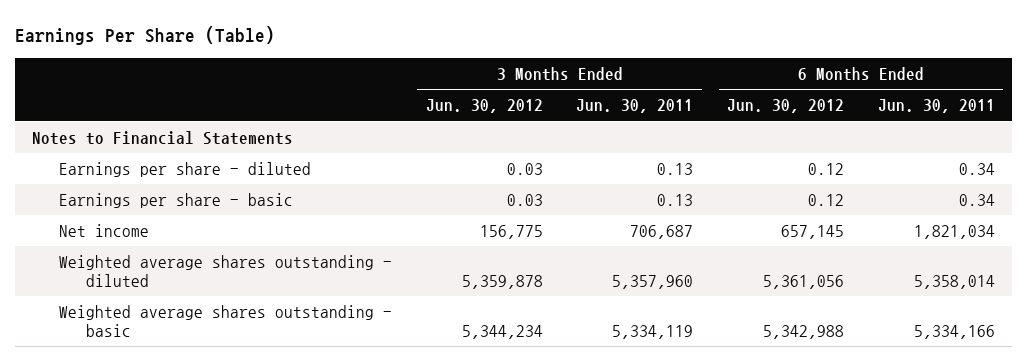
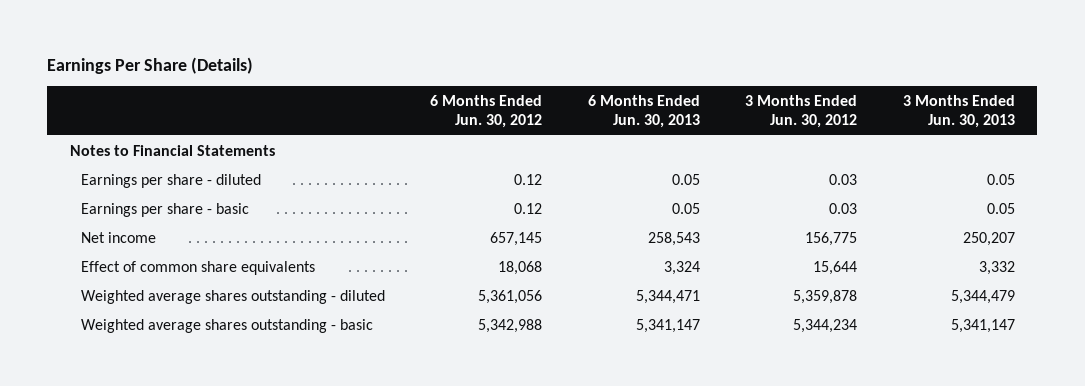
[15,26,276,46] Earnings Per Share (Table) -> [47,56,254,74] Earnings Per Share (Details)
[576,99,694,114] Jun. 30, 2011 -> none
[877,99,995,114] Jun. 30, 2011 -> none
none -> [587,94,700,129] 6 Months Ended Jun. 30, 2013
none -> [902,94,1015,129] 3 Months Ended Jun. 30, 2013
none -> [81,260,316,275] Effect of common share equivalents

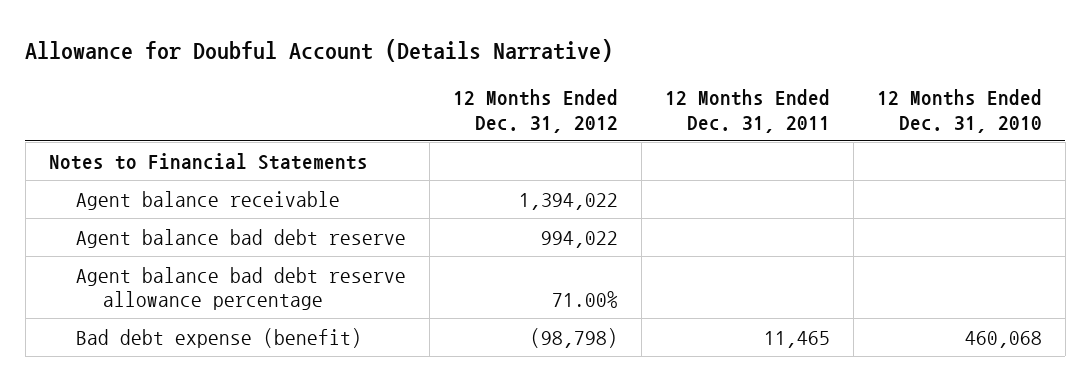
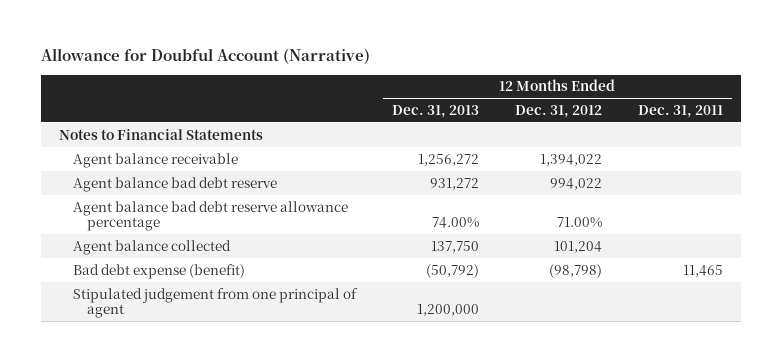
[25,38,614,62] Allowance for Doubful Account (Details Narrative) -> [40,48,370,65] Allowance for Doubful Account (Narrative)
[876,89,1042,133] 12 Months Ended Dec. 31, 2010 -> none
none -> [391,104,479,118] Dec. 31, 2013
none -> [72,239,231,255] Agent balance collected
none -> [72,287,358,319] Stipulated judgement from one principal of agent

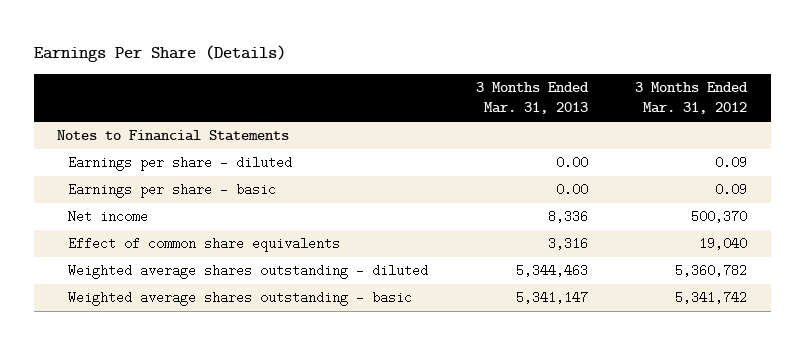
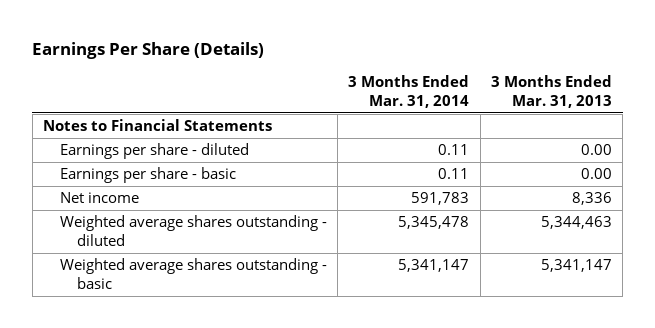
[634,82,748,115] 3 Months Ended Mar. 31, 2012 -> none
none -> [348,75,470,108] 3 Months Ended Mar. 31, 2014
[68,237,341,253] Effect of common share equivalents -> none

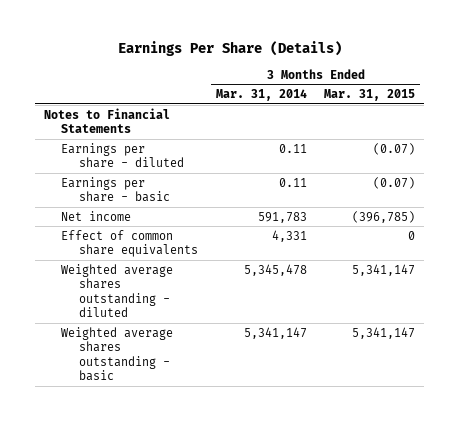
[491,75,613,108] 3 Months Ended Mar. 31, 2013 -> none
none -> [324,89,416,102] Mar. 31, 2015
none -> [61,229,198,258] Effect of common share equivalents

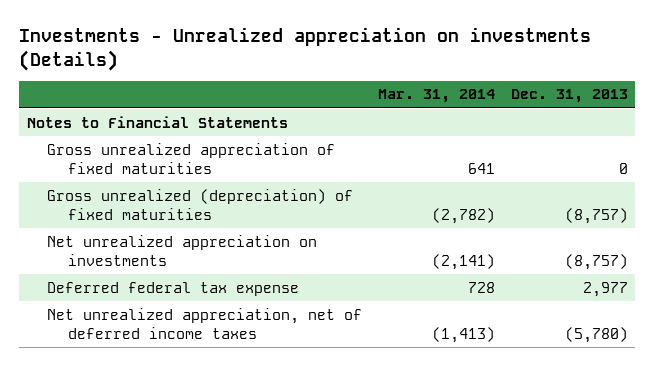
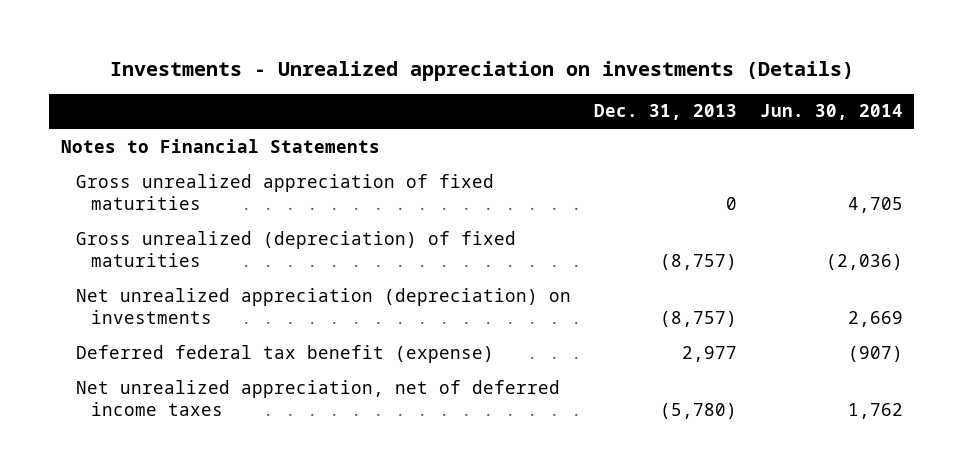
[377,89,495,104] Mar. 31, 2014 -> none
none -> [759,104,903,121] Jun. 30, 2014
[47,234,318,266] Net unrealized appreciation on investments -> [75,287,571,324] Net unrealized appreciation (depreciation) on investments
[47,281,300,296] Deferred federal tax expense -> [75,344,494,363] Deferred federal tax benefit (expense)

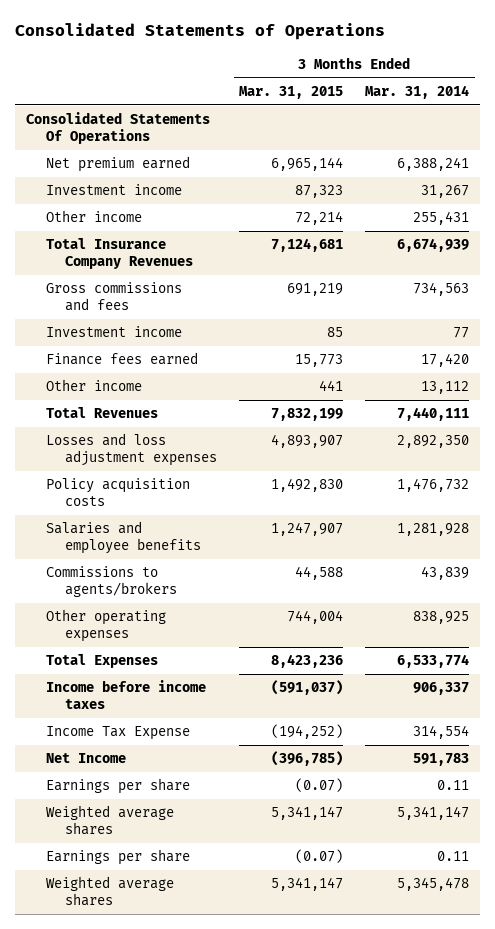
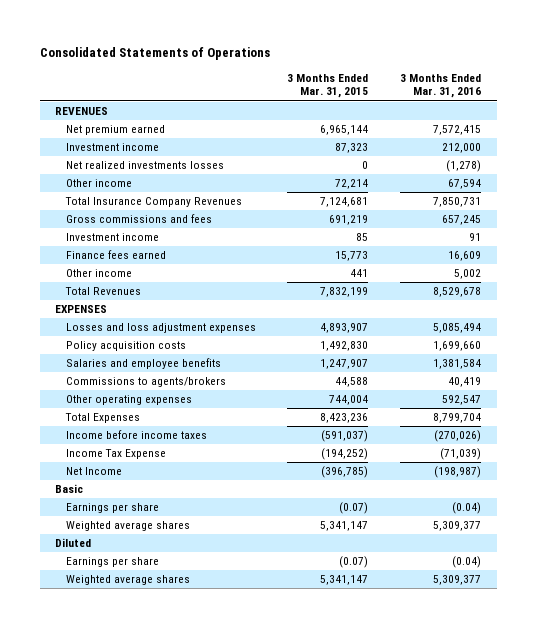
[365,84,470,99] Mar. 31, 2014 -> none
none -> [400,74,482,99] 3 Months Ended Mar. 31, 2016
[26,112,211,145] Consolidated Statements Of Operations -> none
none -> [55,107,109,116] REVENUES
none -> [65,161,224,170] Net realized investments losses
none -> [55,305,108,314] EXPENSES
none -> [55,484,84,494] Basic
none -> [55,538,92,548] Diluted

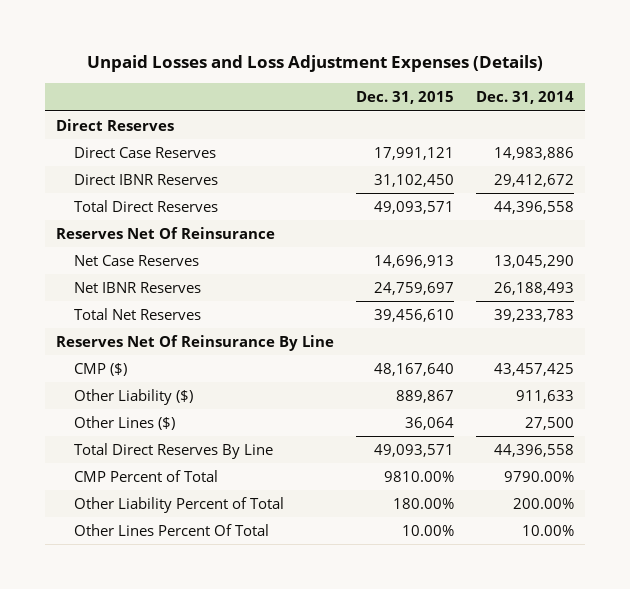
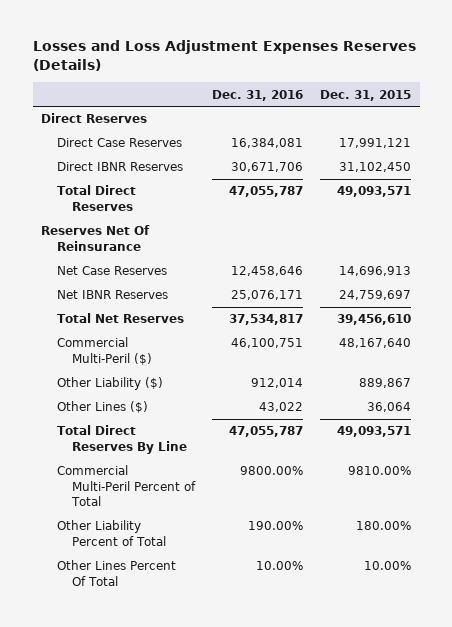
[86,55,543,73] Unpaid Losses and Loss Adjustment Expenses (Details) -> [32,40,416,72] Losses and Loss Adjustment Expenses Reserves (Details)
[475,91,574,105] Dec. 31, 2014 -> none
none -> [211,89,303,101] Dec. 31, 2016
[56,334,335,351] Reserves Net Of Reinsurance By Line -> none
[74,362,128,376] CMP ($) -> [56,337,152,365] Commercial Multi-Peril ($)
[74,469,219,482] CMP Percent of Total -> [56,465,196,507] Commercial Multi-Peril Percent of Total

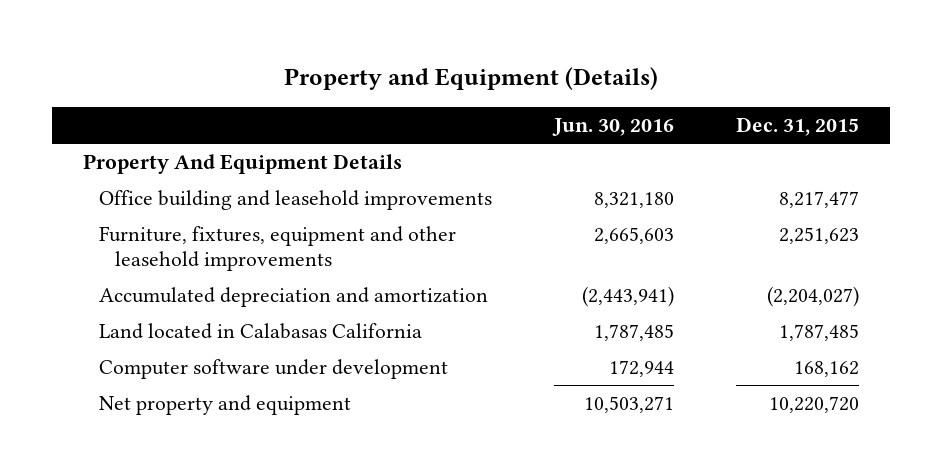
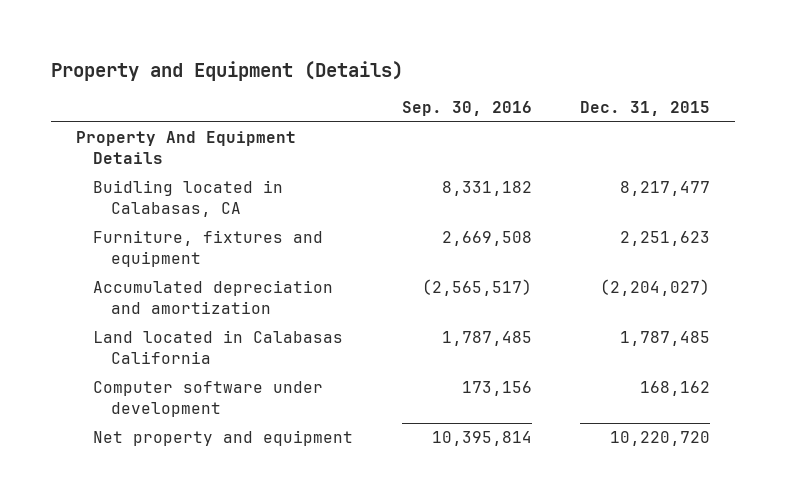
[551,117,674,136] Jun. 30, 2016 -> none
none -> [401,101,532,117] Sep. 30, 2016
[98,190,492,211] Office building and leasehold improvements -> [93,180,284,218] Buidling located in Calabasas, CA
[98,226,456,271] Furniture, fixtures, equipment and other leasehold improvements -> [93,230,324,268] Furniture, fixtures and equipment

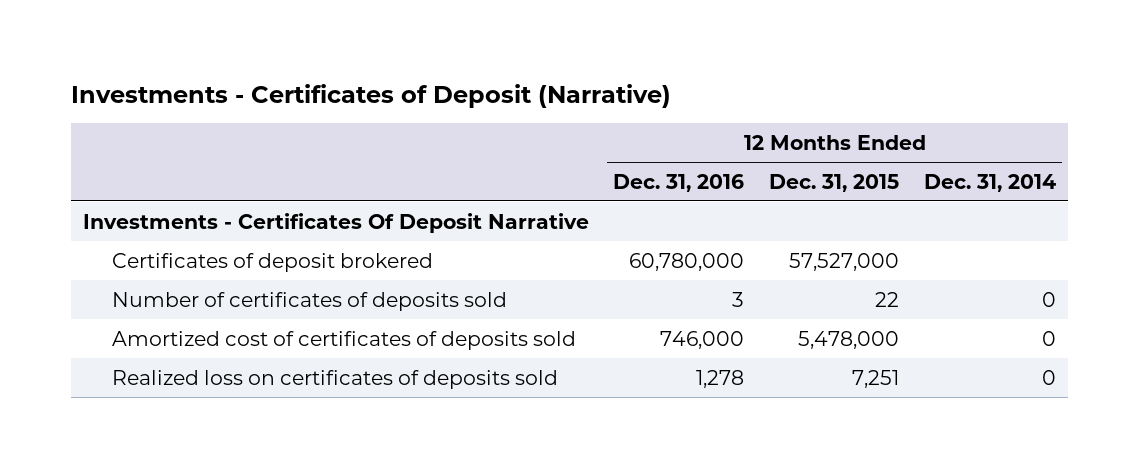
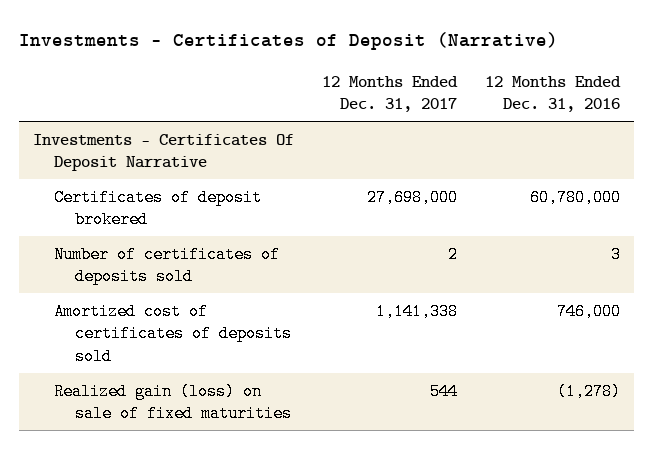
[769,173,900,192] Dec. 31, 2015 -> none
[923,173,1056,192] Dec. 31, 2014 -> none
none -> [322,75,459,112] 12 Months Ended Dec. 31, 2017
[112,369,559,389] Realized loss on certificates of deposits sold -> none
none -> [54,382,293,423] Realized gain (loss) on sale of fixed maturities

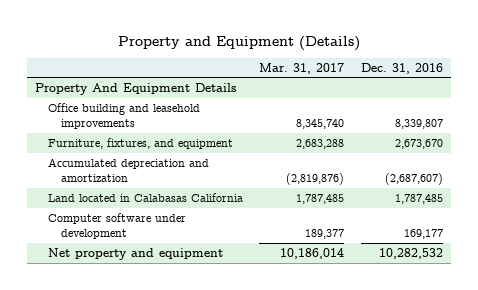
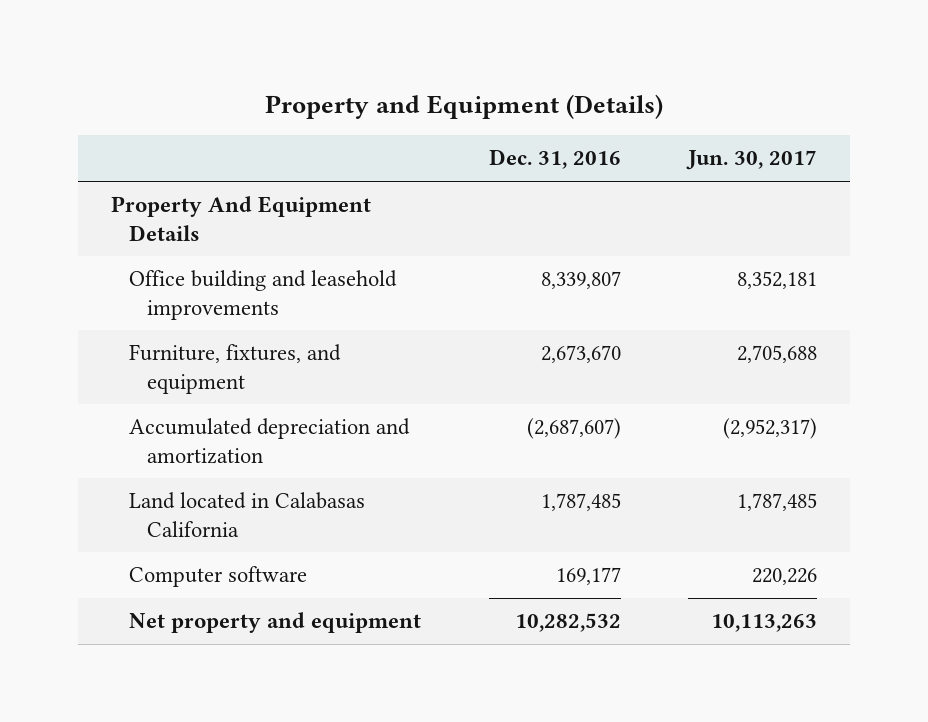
[259,62,345,74] Mar. 31, 2017 -> none
none -> [685,150,817,171] Jun. 30, 2017
[48,212,187,240] Computer software under development -> [129,566,308,588] Computer software

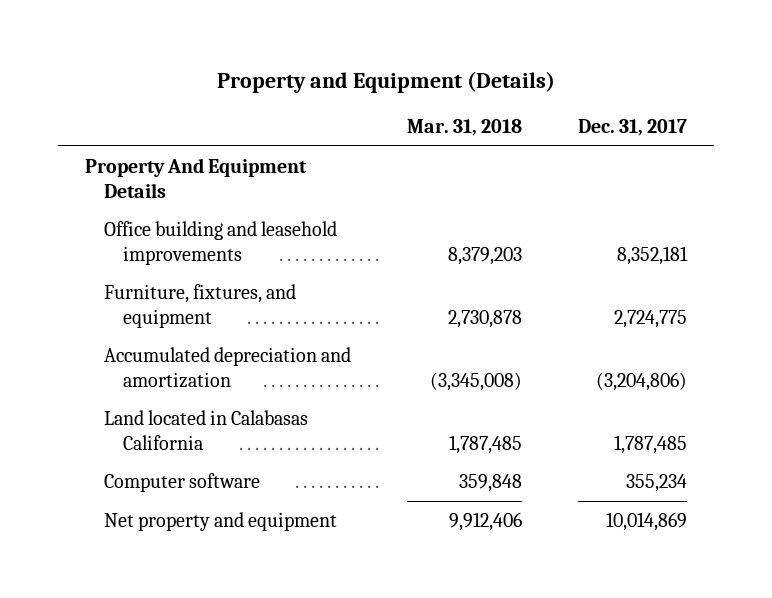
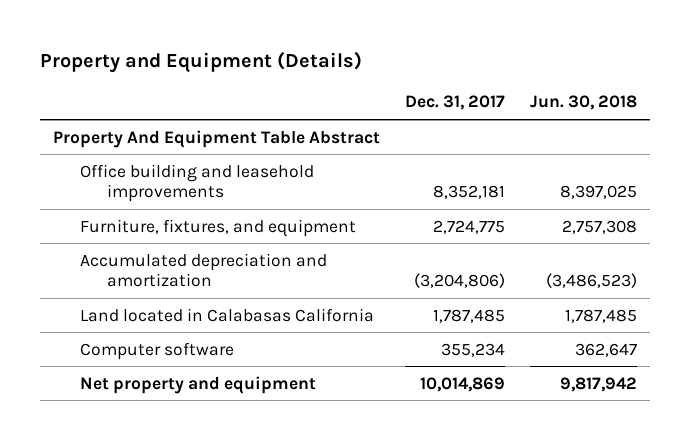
[406,118,522,136] Mar. 31, 2018 -> none
none -> [530,95,638,111] Jun. 30, 2018
[85,158,308,198] Property And Equipment Details -> [52,129,380,148] Property And Equipment Table Abstract

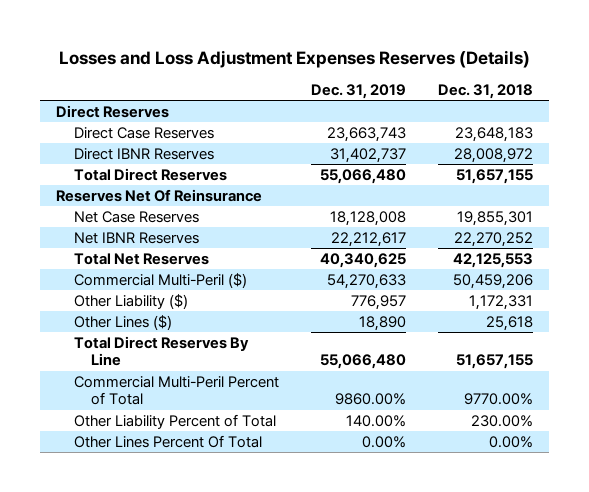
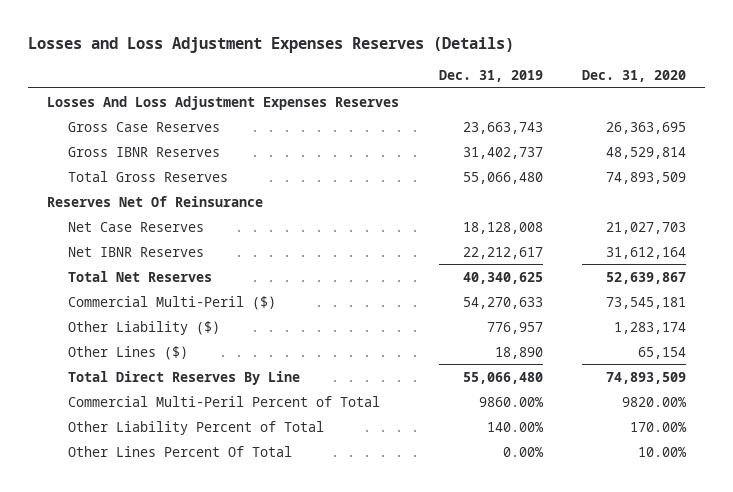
[437,84,533,100] Dec. 31, 2018 -> none
none -> [581,69,686,82] Dec. 31, 2020
[56,105,170,119] Direct Reserves -> none
none -> [47,95,400,110] Losses And Loss Adjustment Expenses Reserves
[73,127,214,140] Direct Case Reserves -> [67,121,220,132] Gross Case Reserves
[73,148,214,161] Direct IBNR Reserves -> [67,146,220,157] Gross IBNR Reserves
[73,168,227,182] Total Direct Reserves -> [67,170,228,182] Total Gross Reserves

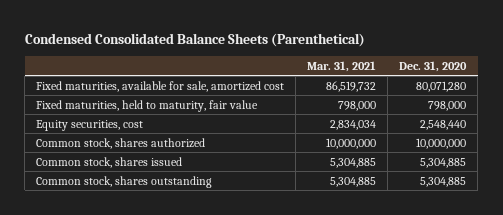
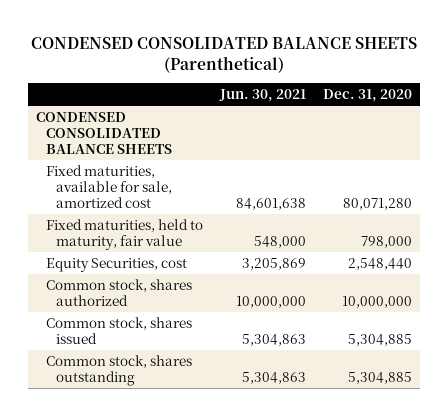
[24,32,365,47] Condensed Consolidated Balance Sheets (Parenthetical) -> [30,36,417,73] CONDENSED CONSOLIDATED BALANCE SHEETS (Parenthetical)
[307,60,377,72] Mar. 31, 2021 -> none
none -> [218,89,306,103] Jun. 30, 2021
none -> [36,111,173,154] CONDENSED CONSOLIDATED BALANCE SHEETS
[36,119,144,131] Equity securities, cost -> [46,257,188,272] Equity Securities, cost

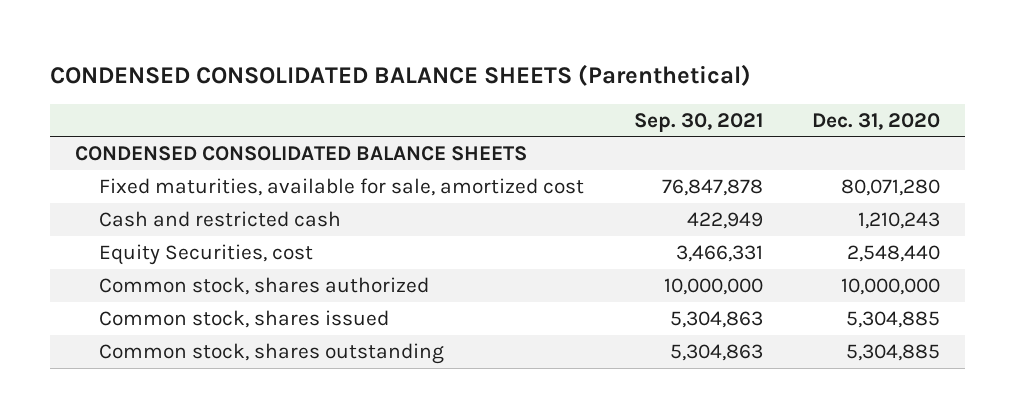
[218,89,306,103] Jun. 30, 2021 -> none
none -> [633,112,763,132] Sep. 30, 2021
[46,218,204,250] Fixed maturities, held to maturity, fair value -> none
none -> [99,210,342,227] Cash and restricted cash

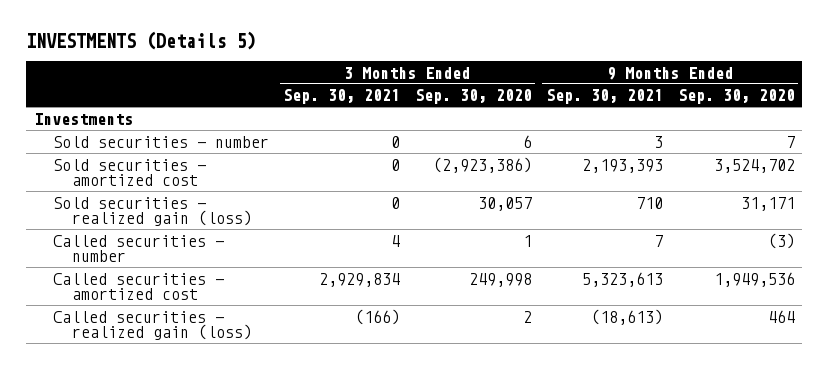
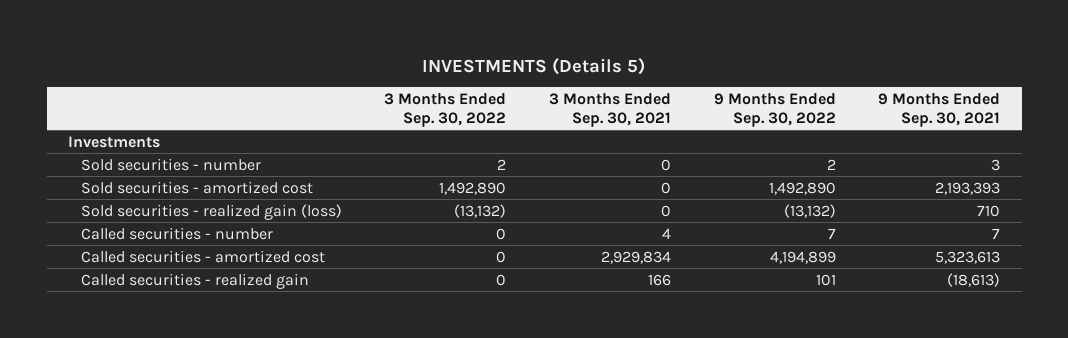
[414,89,532,105] Sep. 30, 2020 -> none
[677,89,795,105] Sep. 30, 2020 -> none
none -> [384,93,507,127] 3 Months Ended Sep. 30, 2022
none -> [713,93,836,127] 9 Months Ended Sep. 30, 2022
[52,310,252,341] Called securities - realized gain (loss) -> [80,272,309,289] Called securities - realized gain
[355,308,401,325] (166) -> [647,273,671,286] 166

